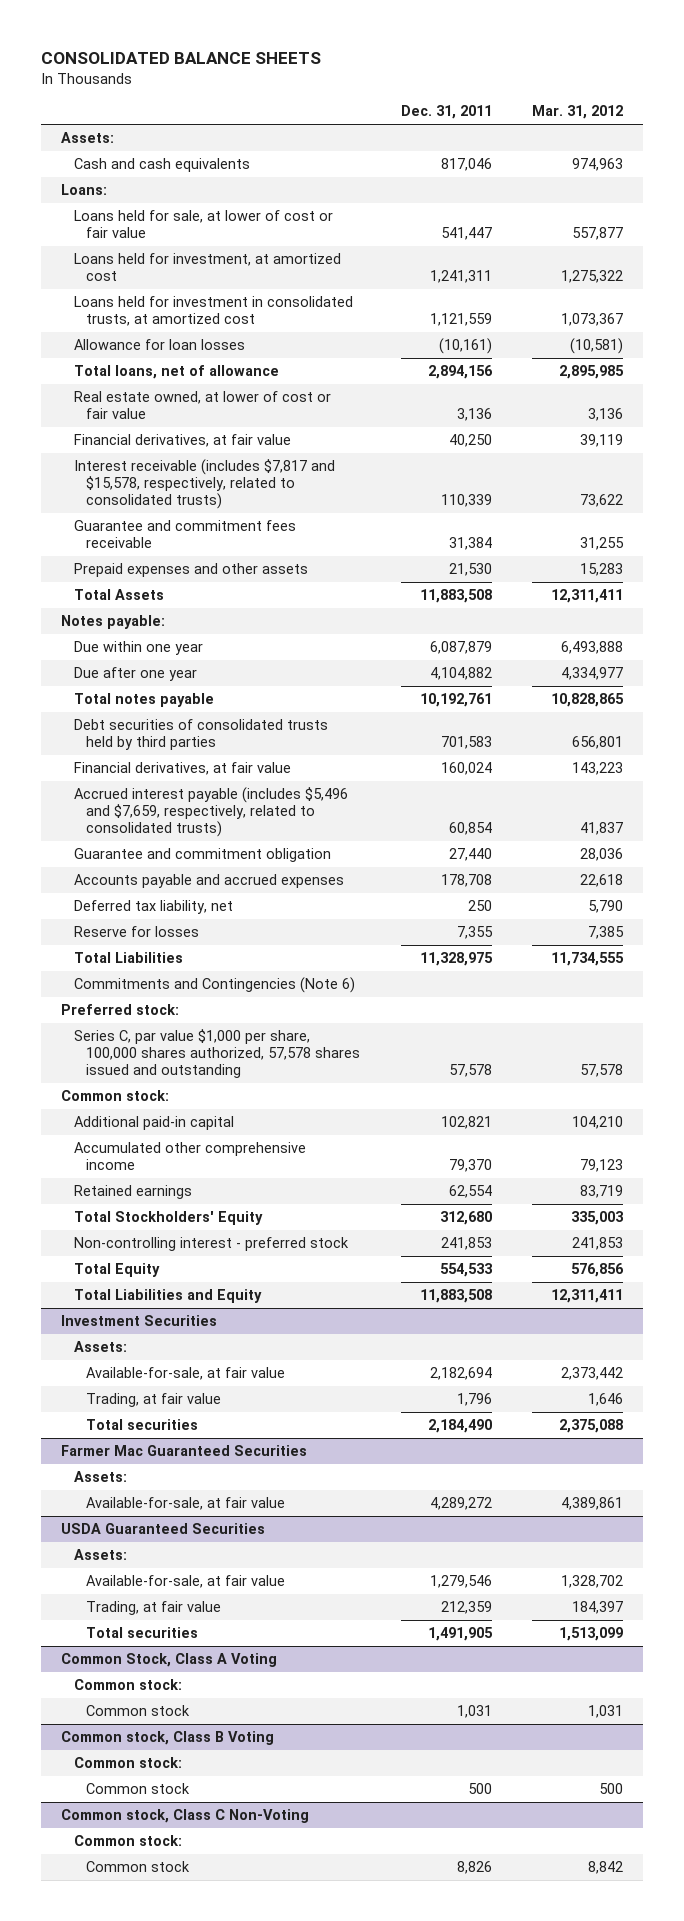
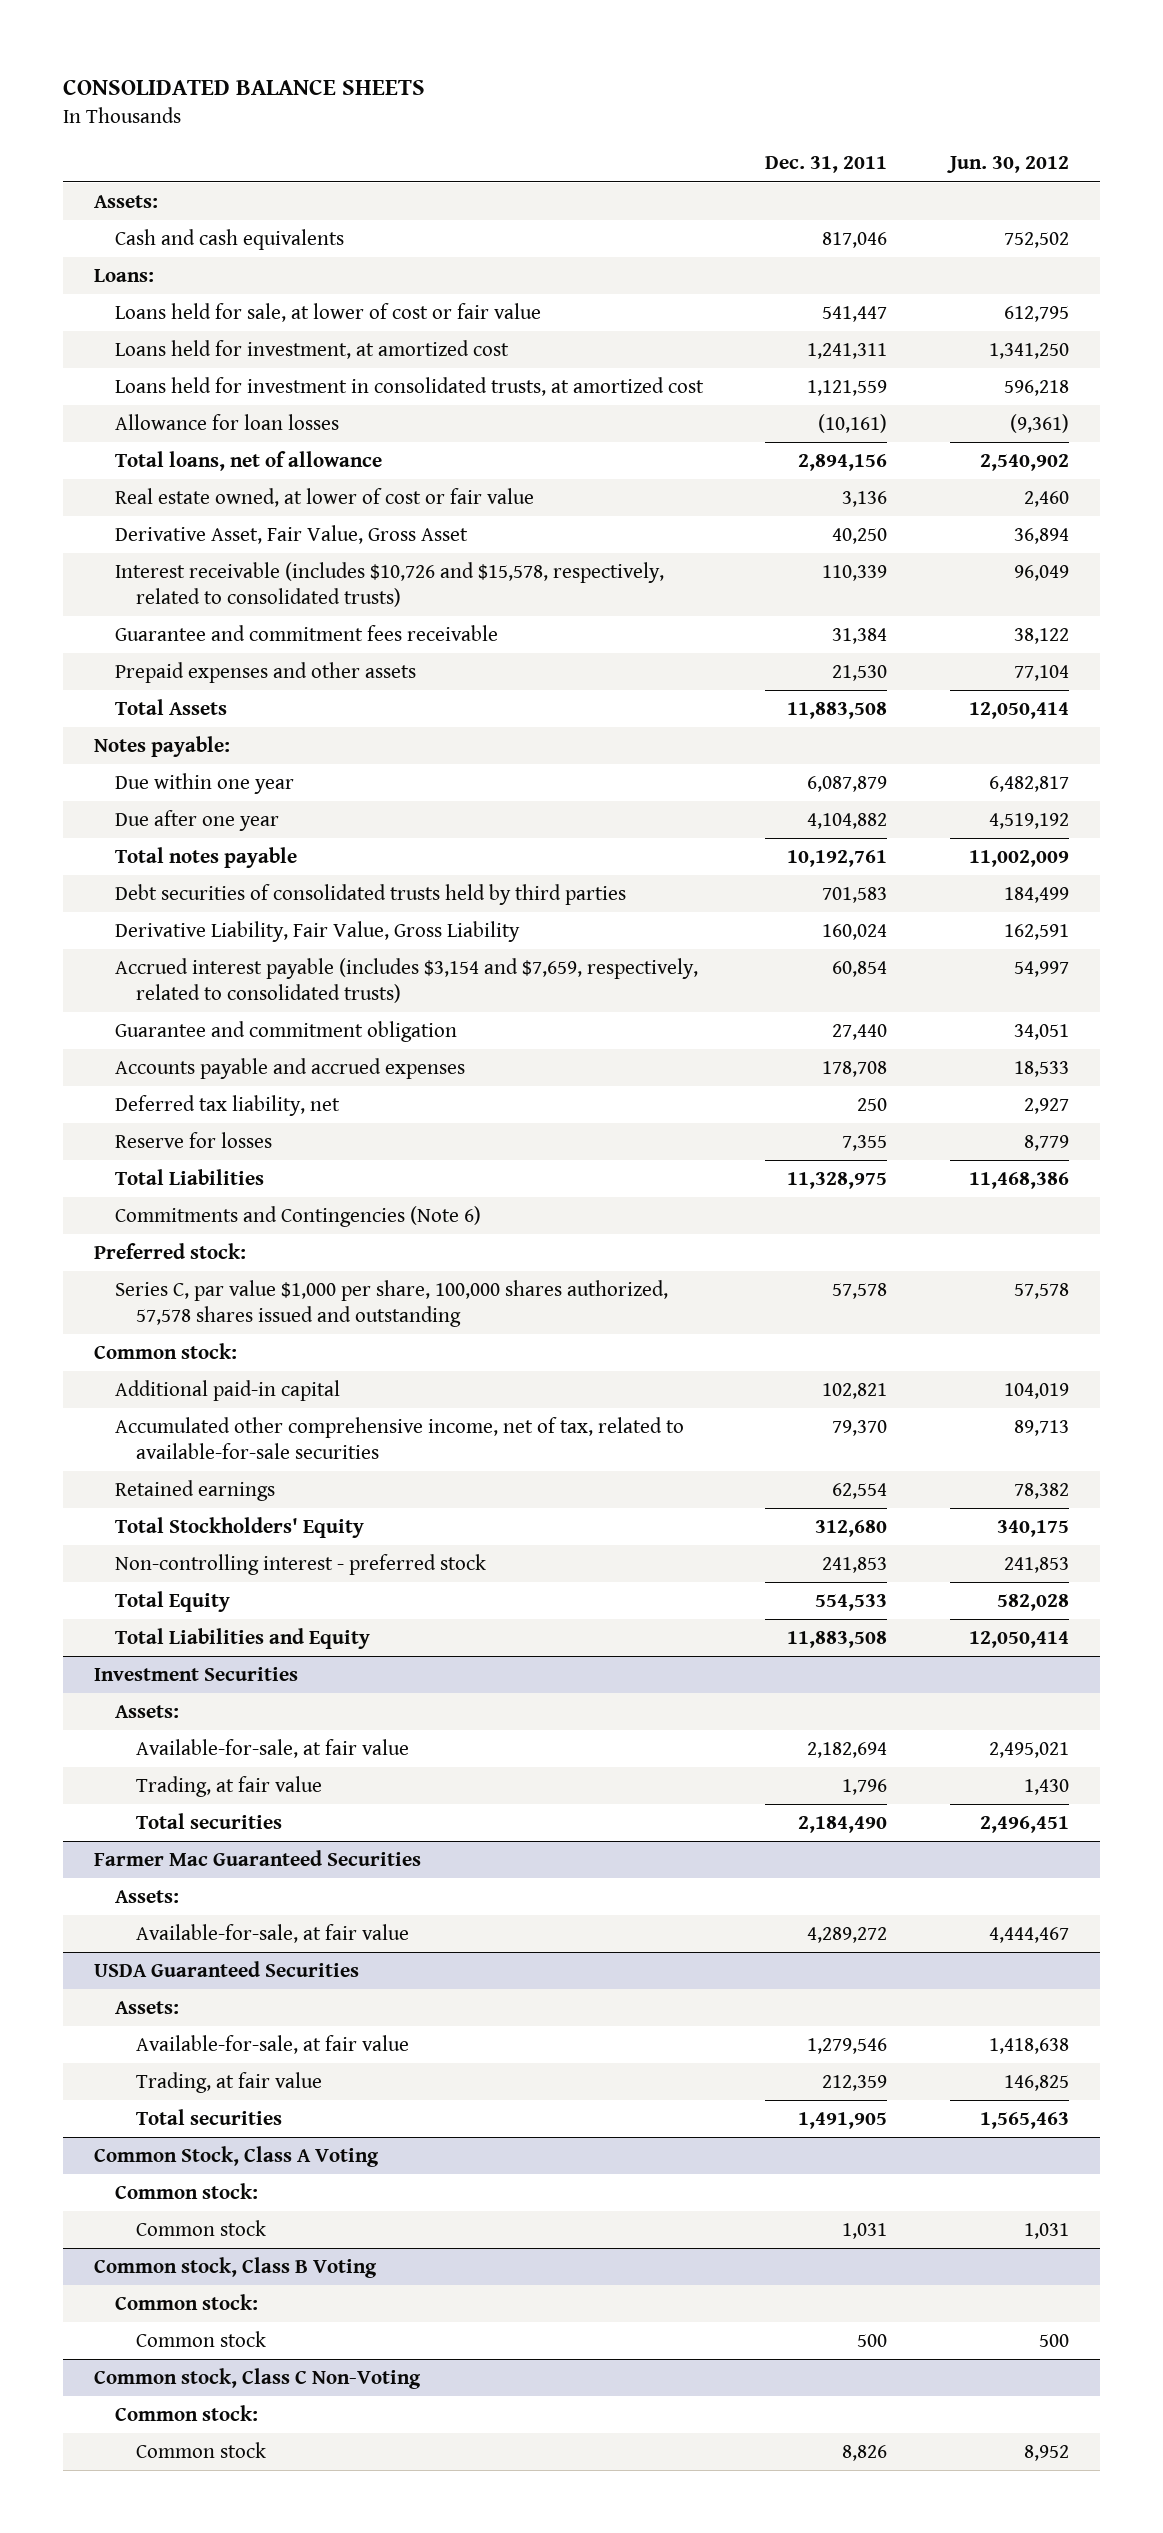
[532,105,624,120] Mar. 31, 2012 -> none
none -> [946,156,1069,174] Jun. 30, 2012
[73,434,291,448] Financial derivatives, at fair value -> [114,525,468,545] Derivative Asset, Fair Value, Gross Asset
[73,459,335,510] Interest receivable (includes $7,817 and $15,578, respectively, related to consolidated trusts) -> [114,562,664,608] Interest receivable (includes $10,726 and $15,578, respectively, related to consolidated trusts)
[73,762,291,776] Financial derivatives, at fair value -> [114,921,520,943] Derivative Liability, Fair Value, Gross Liability
[73,787,348,838] Accrued interest payable (includes $5,496 and $7,659, respectively, related to consolidated trusts) -> [114,958,698,1004] Accrued interest payable (includes $3,154 and $7,659, respectively, related to consolidated trusts)
[73,1142,306,1171] Accumulated other comprehensive income -> [114,1417,684,1460] Accumulated other comprehensive income, net of tax, related to available-for-sale securities

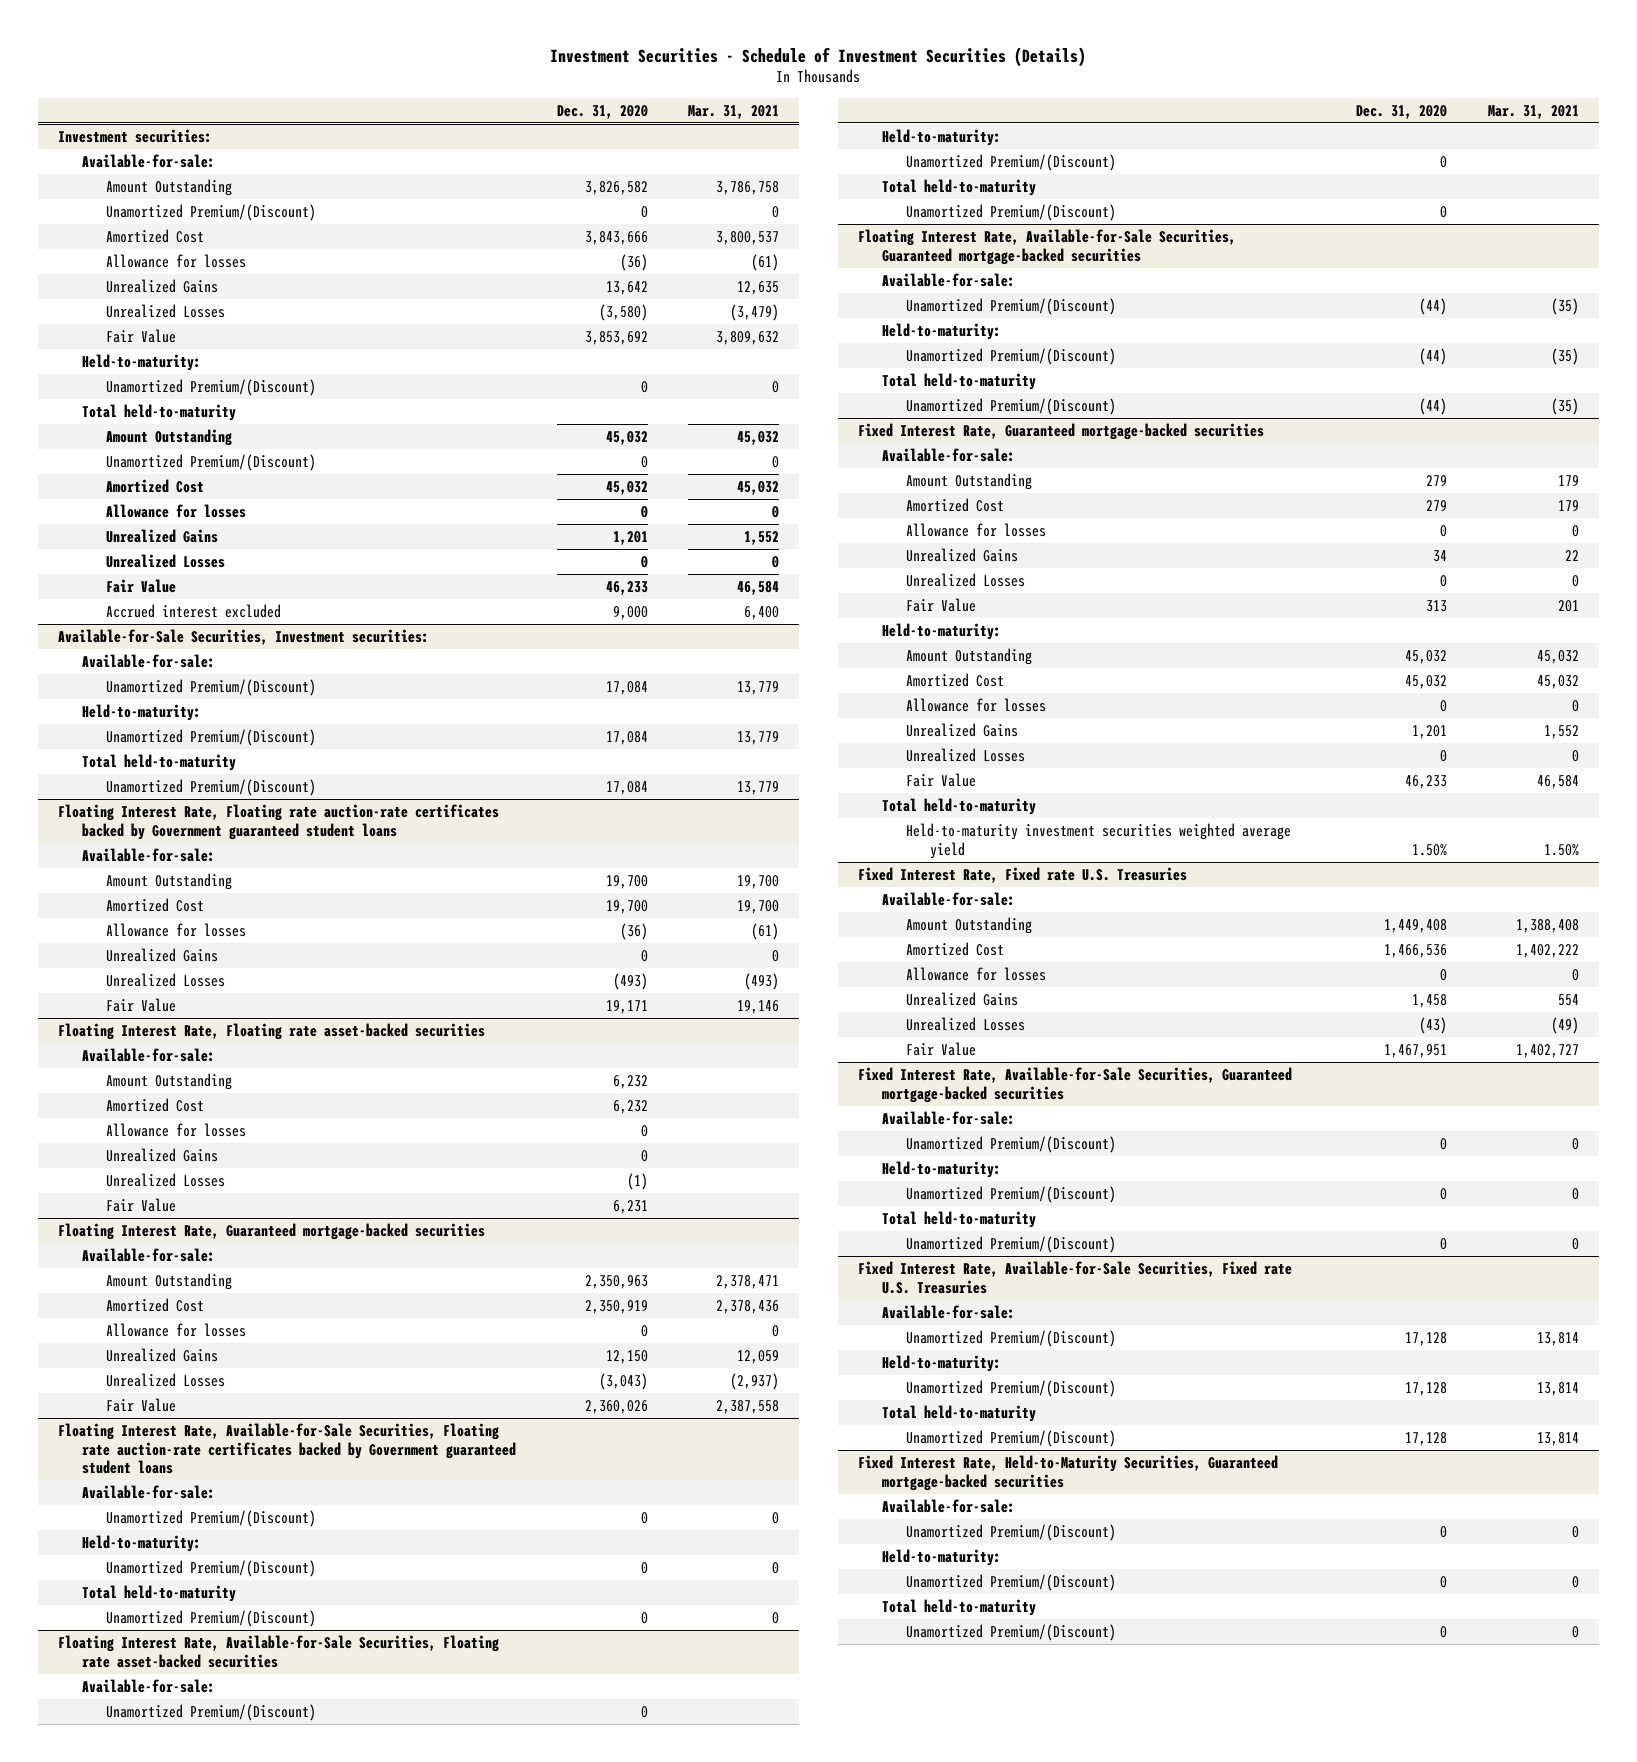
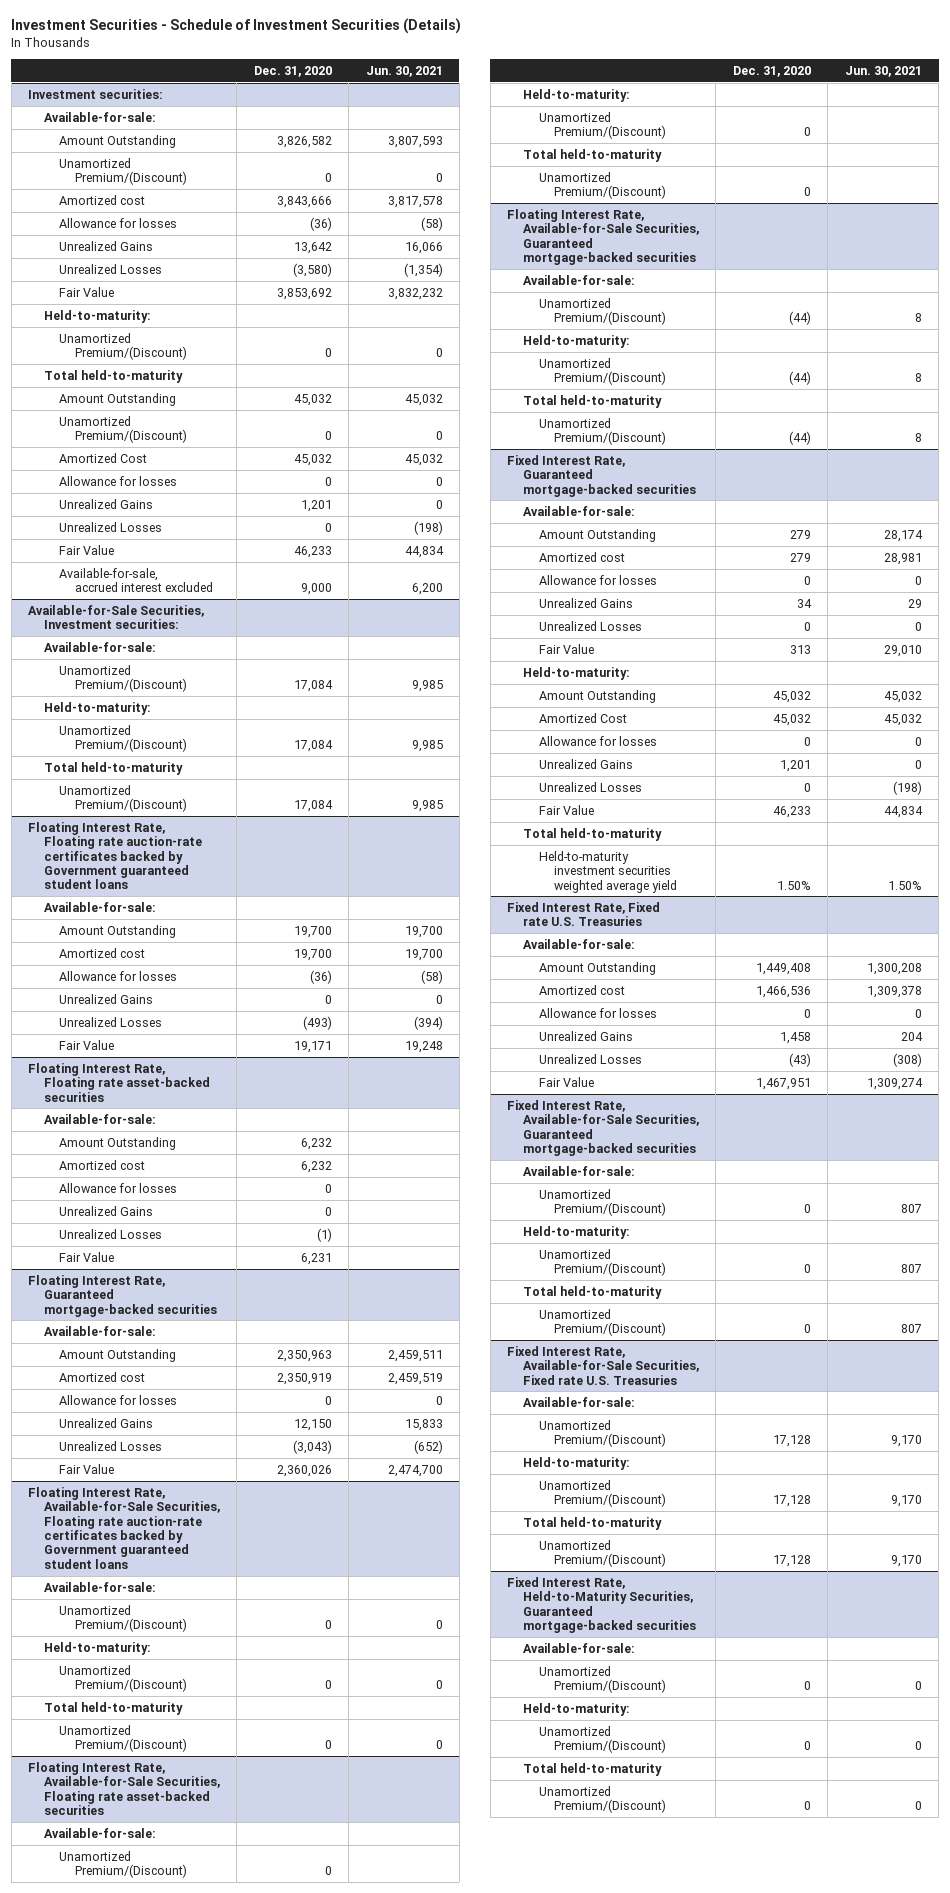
[688,104,780,119] Mar. 31, 2021 -> none
none -> [365,66,443,78] Jun. 30, 2021
[106,228,205,243] Amortized Cost -> [59,194,146,205] Amortized cost
[106,603,282,618] Accrued interest excluded -> [59,567,213,593] Available-for-sale, accrued interest excluded
[106,897,205,912] Amortized Cost -> [59,947,146,958] Amortized cost
[106,1097,205,1112] Amortized Cost -> [59,1159,146,1170] Amortized cost
[106,1297,205,1312] Amortized Cost -> [59,1371,146,1382] Amortized cost
[905,497,1004,512] Amortized Cost -> [538,551,625,562] Amortized cost
[905,941,1004,956] Amortized Cost -> [538,984,625,995] Amortized cost

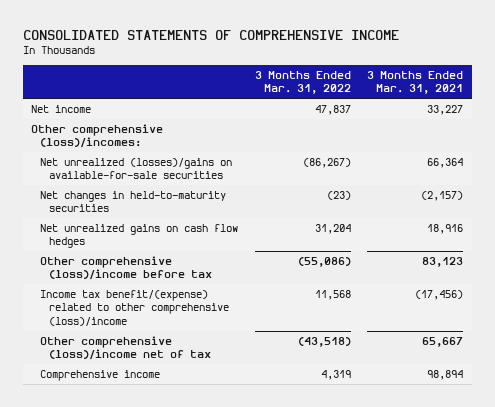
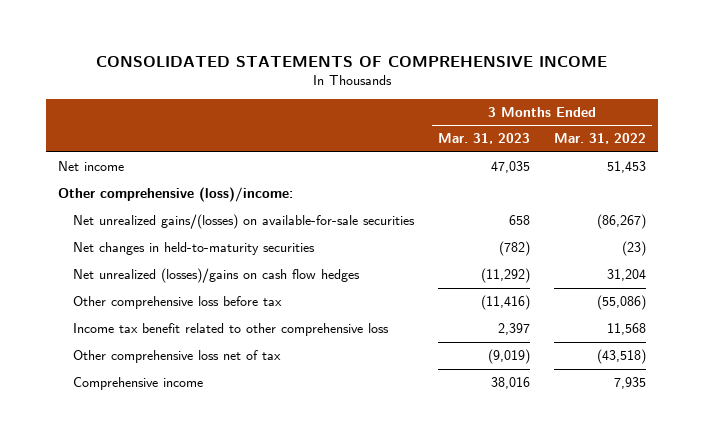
[367,70,464,95] 3 Months Ended Mar. 31, 2021 -> none
none -> [438,133,531,145] Mar. 31, 2023
[314,105,351,116] 47,837 -> [607,160,647,173] 51,453
[31,124,164,149] Other comprehensive (loss)/incomes: -> [58,186,294,202] Other comprehensive (loss)/income:
[39,158,232,180] Net unrealized (losses)/gains on available-for-sale securities -> [73,213,416,229] Net unrealized gains/(losses) on available-for-sale securities
[39,224,238,249] Net unrealized gains on cash flow hedges -> [73,267,361,283] Net unrealized (losses)/gains on cash flow hedges
[39,256,212,281] Other comprehensive (loss)/income before tax -> [73,295,283,309] Other comprehensive loss before tax
[39,290,229,326] Income tax benefit/(expense) related to other comprehensive (loss)/income -> [73,322,390,336] Income tax benefit related to other comprehensive loss
[39,336,211,361] Other comprehensive (loss)/income net of tax -> [73,349,282,363] Other comprehensive loss net of tax
[320,370,351,381] 4,319 -> [614,376,647,389] 7,935

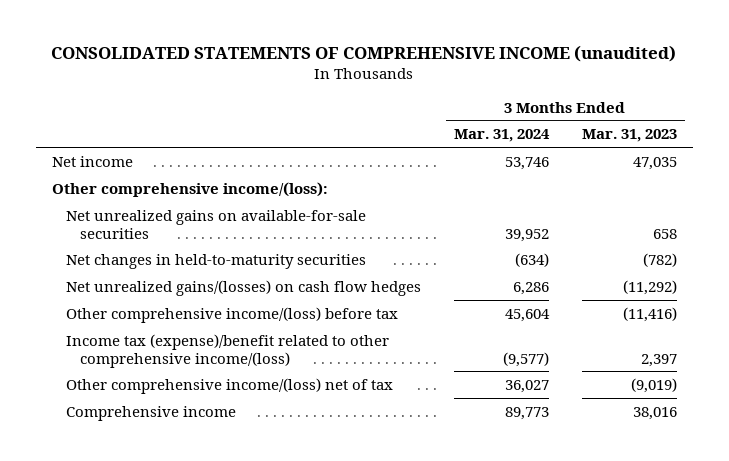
[96,56,608,68] CONSOLIDATED STATEMENTS OF COMPREHENSIVE INCOME -> [51,44,677,62] CONSOLIDATED STATEMENTS OF COMPREHENSIVE INCOME (unaudited)
[554,133,647,145] Mar. 31, 2022 -> none
none -> [453,129,550,143] Mar. 31, 2024
[58,186,294,202] Other comprehensive (loss)/income: -> [51,181,328,197] Other comprehensive income/(loss):
[73,213,416,229] Net unrealized gains/(losses) on available-for-sale securities -> [66,209,367,239] Net unrealized gains on available-for-sale securities
[73,267,361,283] Net unrealized (losses)/gains on cash flow hedges -> [66,279,422,296] Net unrealized gains/(losses) on cash flow hedges
[73,295,283,309] Other comprehensive loss before tax -> [66,306,399,323] Other comprehensive income/(loss) before tax
[73,322,390,336] Income tax benefit related to other comprehensive loss -> [66,333,390,368] Income tax (expense)/benefit related to other comprehensive income/(loss)
[73,349,282,363] Other comprehensive loss net of tax -> [66,377,394,394] Other comprehensive income/(loss) net of tax

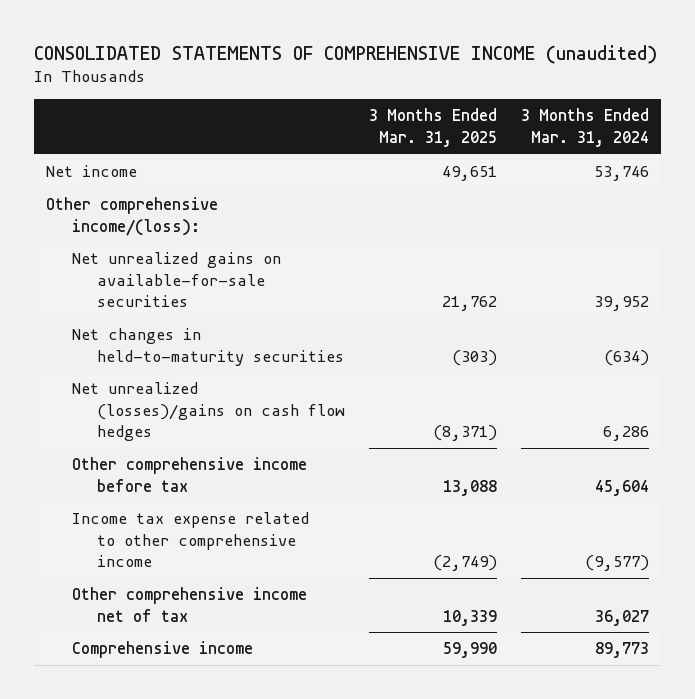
[581,129,677,143] Mar. 31, 2023 -> none
none -> [369,108,498,147] 3 Months Ended Mar. 31, 2025
[66,279,422,296] Net unrealized gains/(losses) on cash flow hedges -> [71,382,346,441] Net unrealized (losses)/gains on cash flow hedges
[66,306,399,323] Other comprehensive income/(loss) before tax -> [71,457,307,492] Other comprehensive income before tax
[66,333,390,368] Income tax (expense)/benefit related to other comprehensive income/(loss) -> [71,512,309,567] Income tax expense related to other comprehensive income
[66,377,394,394] Other comprehensive income/(loss) net of tax -> [71,587,307,622] Other comprehensive income net of tax

